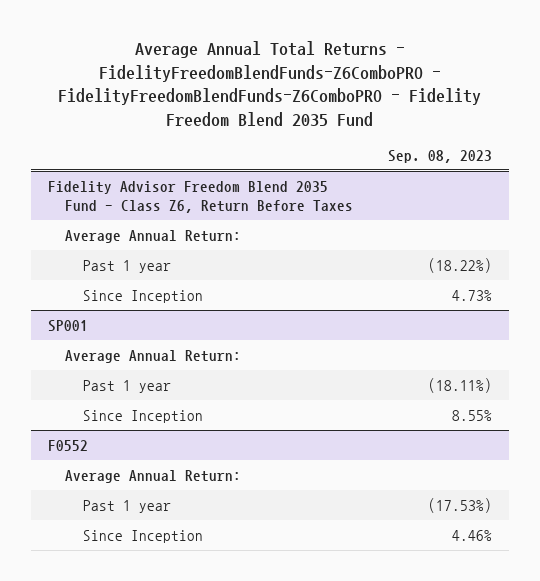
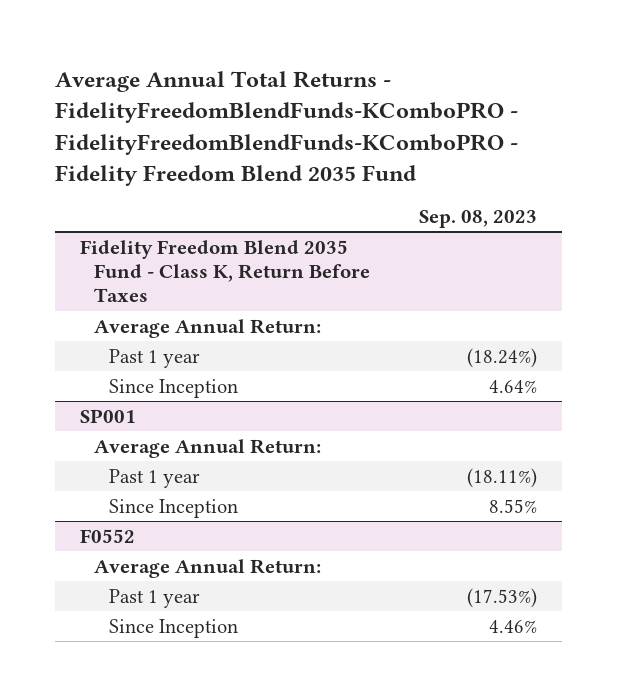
[57,41,481,126] Average Annual Total Returns - FidelityFreedomBlendFunds-Z6ComboPRO - FidelityFreedomBlendFunds-Z6ComboPRO - Fidelity Freedom Blend 2035 Fund -> [55,70,519,187] Average Annual Total Returns - FidelityFreedomBlendFunds-KComboPRO - FidelityFreedomBlendFunds-KComboPRO - Fidelity Freedom Blend 2035 Fund
[47,180,354,213] Fidelity Advisor Freedom Blend 2035 Fund - Class Z6, Return Before Taxes -> [79,239,371,303] Fidelity Freedom Blend 2035 Fund - Class K, Return Before Taxes
[427,257,492,273] (18.22%) -> [467,347,538,368] (18.24%)
[451,289,492,301] 4.73% -> [489,379,538,393] 4.64%

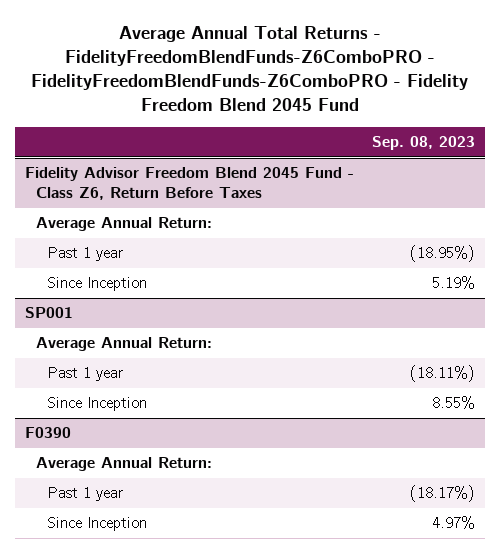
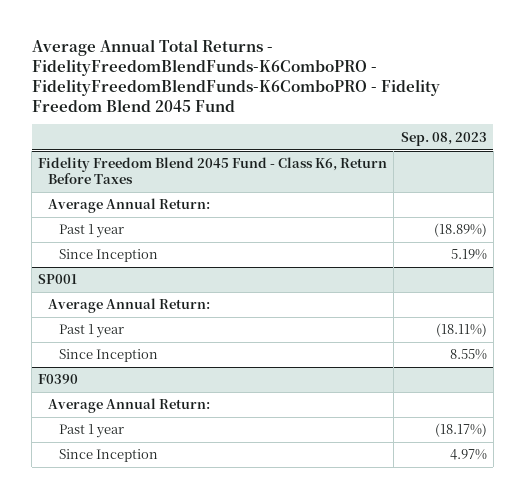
[30,26,468,112] Average Annual Total Returns - FidelityFreedomBlendFunds-Z6ComboPRO - FidelityFreedomBlendFunds-Z6ComboPRO - Fidelity Freedom Blend 2045 Fund -> [31,38,440,112] Average Annual Total Returns - FidelityFreedomBlendFunds-K6ComboPRO - FidelityFreedomBlendFunds-K6ComboPRO - Fidelity Freedom Blend 2045 Fund
[24,167,354,200] Fidelity Advisor Freedom Blend 2045 Fund - Class Z6, Return Before Taxes -> [38,157,388,185] Fidelity Freedom Blend 2045 Fund - Class K6, Return Before Taxes
[410,245,476,263] (18.95%) -> [433,223,487,238] (18.89%)

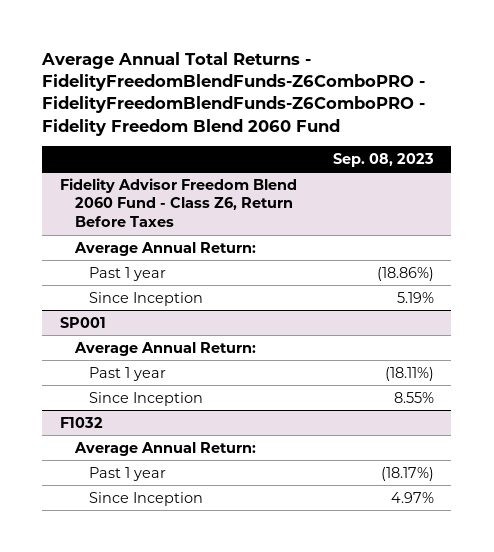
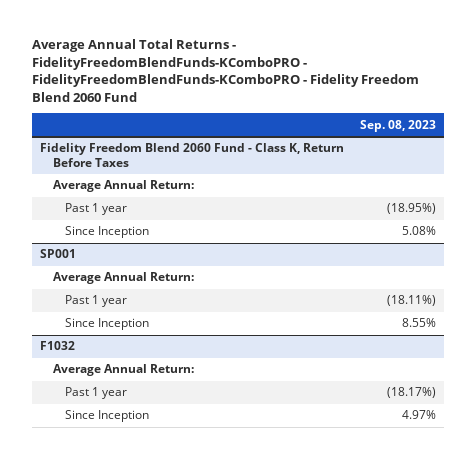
[41,51,426,136] Average Annual Total Returns - FidelityFreedomBlendFunds-Z6ComboPRO - FidelityFreedomBlendFunds-Z6ComboPRO - Fidelity Freedom Blend 2060 Fund -> [31,39,419,103] Average Annual Total Returns - FidelityFreedomBlendFunds-KComboPRO - FidelityFreedomBlendFunds-KComboPRO - Fidelity Freedom Blend 2060 Fund
[60,177,298,227] Fidelity Advisor Freedom Blend 2060 Fund - Class Z6, Return Before Taxes -> [39,143,344,167] Fidelity Freedom Blend 2060 Fund - Class K, Return Before Taxes
[376,266,434,281] (18.86%) -> [386,203,436,215] (18.95%)
[396,291,434,303] 5.19% -> [401,226,436,236] 5.08%

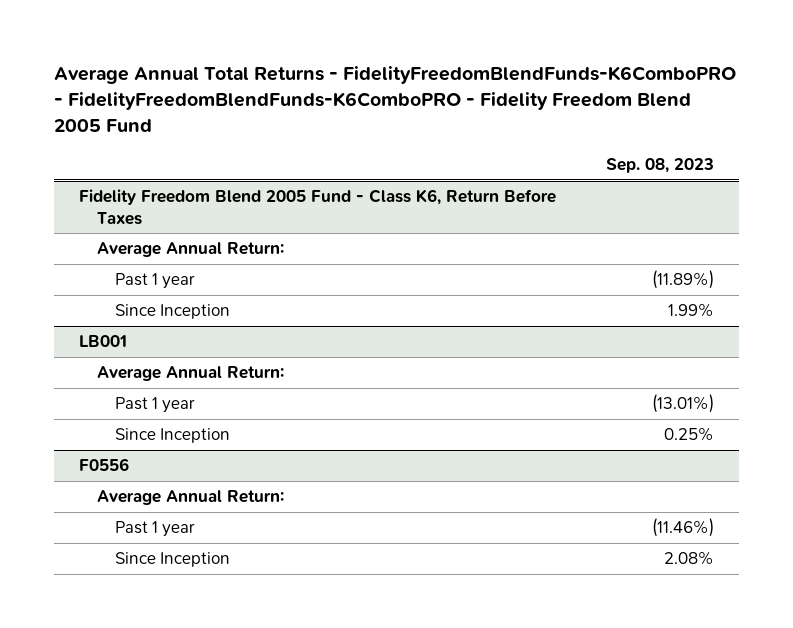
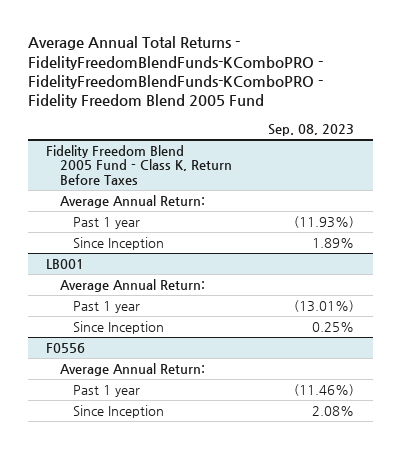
[53,65,736,133] Average Annual Total Returns - FidelityFreedomBlendFunds-K6ComboPRO - FidelityFreedomBlendFunds-K6ComboPRO - Fidelity Freedom Blend 2005 Fund -> [27,36,323,109] Average Annual Total Returns - FidelityFreedomBlendFunds-KComboPRO - FidelityFreedomBlendFunds-KComboPRO - Fidelity Freedom Blend 2005 Fund
[78,189,556,225] Fidelity Freedom Blend 2005 Fund - Class K6, Return Before Taxes -> [46,145,232,185] Fidelity Freedom Blend 2005 Fund - Class K, Return Before Taxes
[652,270,715,290] (11.89%) -> [294,216,355,229] (11.93%)
[668,303,715,318] 1.99% -> [312,238,355,249] 1.89%

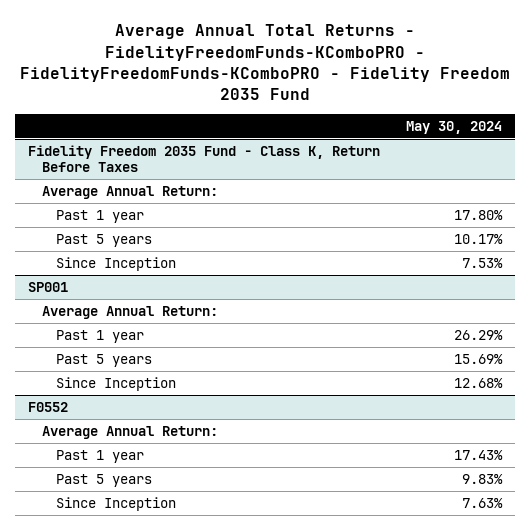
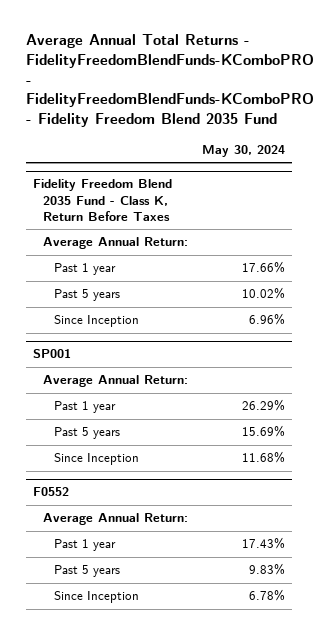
[20,24,511,100] Average Annual Total Returns - FidelityFreedomFunds-KComboPRO - FidelityFreedomFunds-KComboPRO - Fidelity Freedom 2035 Fund -> [25,34,314,127] Average Annual Total Returns - FidelityFreedomBlendFunds-KComboPRO - FidelityFreedomBlendFunds-KComboPRO - Fidelity Freedom Blend 2035 Fund
[28,145,381,173] Fidelity Freedom 2035 Fund - Class K, Return Before Taxes -> [32,179,172,221] Fidelity Freedom Blend 2035 Fund - Class K, Return Before Taxes
[453,210,503,221] 17.80% -> [242,261,286,274] 17.66%
[453,234,503,245] 10.17% -> [242,287,286,300] 10.02%
[461,258,503,269] 7.53% -> [249,313,286,326] 6.96%
[453,378,503,389] 12.68% -> [242,451,286,464] 11.68%
[461,498,503,509] 7.63% -> [249,589,286,602] 6.78%

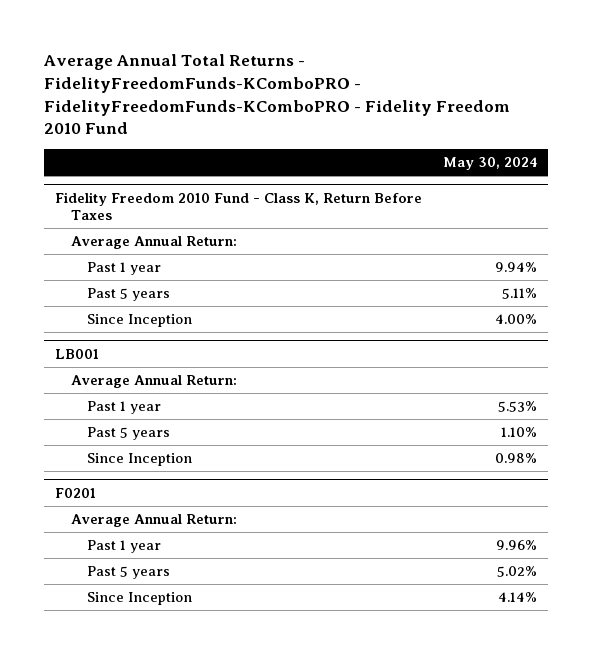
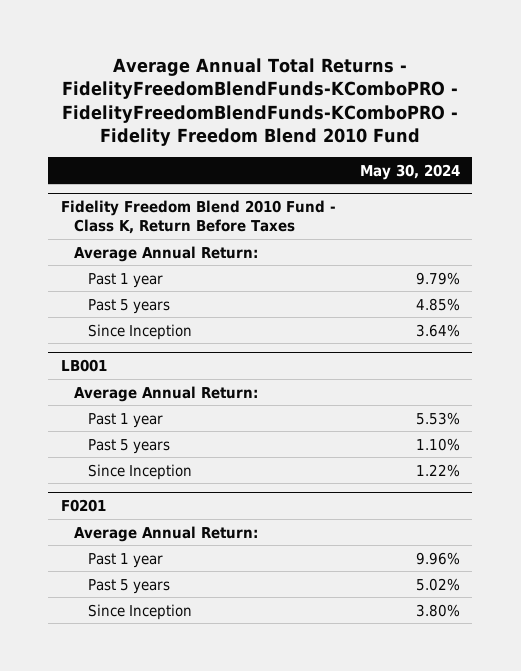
[42,54,510,135] Average Annual Total Returns - FidelityFreedomFunds-KComboPRO - FidelityFreedomFunds-KComboPRO - Fidelity Freedom 2010 Fund -> [62,57,459,147] Average Annual Total Returns - FidelityFreedomBlendFunds-KComboPRO - FidelityFreedomBlendFunds-KComboPRO - Fidelity Freedom Blend 2010 Fund
[54,191,422,220] Fidelity Freedom 2010 Fund - Class K, Return Before Taxes -> [60,200,336,235] Fidelity Freedom Blend 2010 Fund - Class K, Return Before Taxes
[495,262,538,273] 9.94% -> [416,271,461,285] 9.79%
[502,288,538,300] 5.11% -> [416,297,461,311] 4.85%
[495,314,538,325] 4.00% -> [416,323,461,337] 3.64%
[495,453,538,464] 0.98% -> [416,463,461,477] 1.22%
[498,592,538,603] 4.14% -> [416,603,461,617] 3.80%

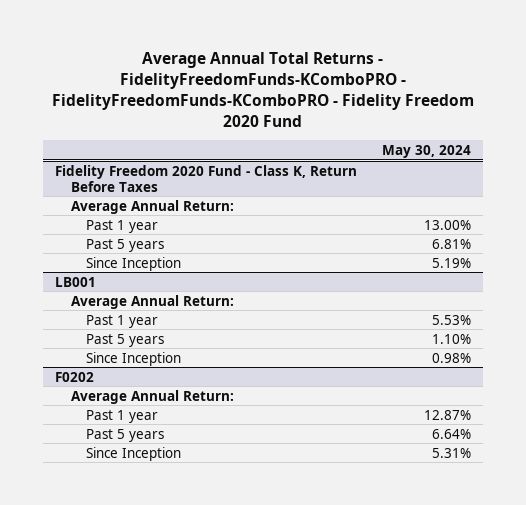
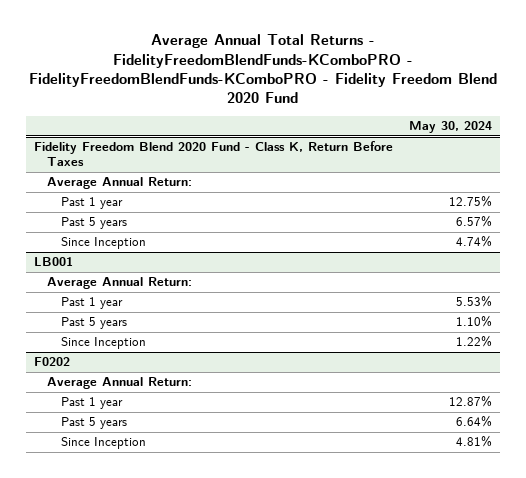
[52,51,475,127] Average Annual Total Returns - FidelityFreedomFunds-KComboPRO - FidelityFreedomFunds-KComboPRO - Fidelity Freedom 2020 Fund -> [28,34,497,104] Average Annual Total Returns - FidelityFreedomBlendFunds-KComboPRO - FidelityFreedomBlendFunds-KComboPRO - Fidelity Freedom Blend 2020 Fund
[55,164,358,192] Fidelity Freedom 2020 Fund - Class K, Return Before Taxes -> [33,141,393,167] Fidelity Freedom Blend 2020 Fund - Class K, Return Before Taxes
[423,219,471,230] 13.00% -> [448,195,492,208] 12.75%
[431,238,471,249] 6.81% -> [455,215,492,228] 6.57%
[431,257,471,268] 5.19% -> [455,235,492,248] 4.74%
[431,352,471,363] 0.98% -> [455,335,492,348] 1.22%
[431,447,471,458] 5.31% -> [455,435,492,448] 4.81%

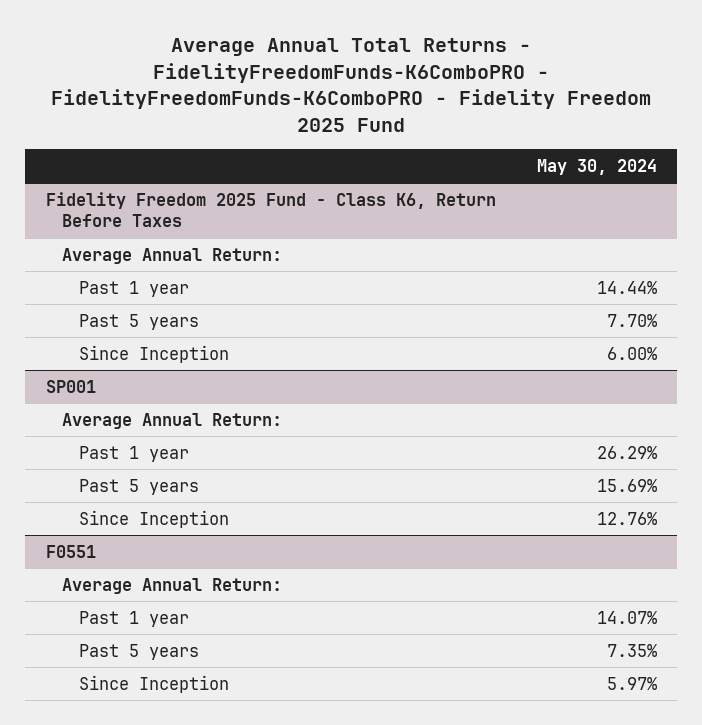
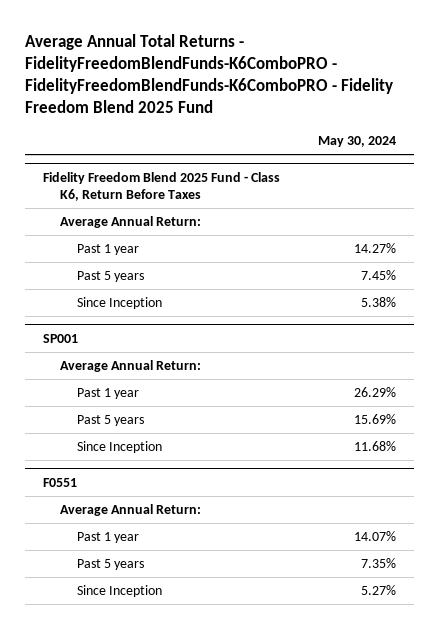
[51,38,652,132] Average Annual Total Returns - FidelityFreedomFunds-K6ComboPRO - FidelityFreedomFunds-K6ComboPRO - Fidelity Freedom 2025 Fund -> [24,33,393,113] Average Annual Total Returns - FidelityFreedomBlendFunds-K6ComboPRO - FidelityFreedomBlendFunds-K6ComboPRO - Fidelity Freedom Blend 2025 Fund
[45,191,496,228] Fidelity Freedom 2025 Fund - Class K6, Return Before Taxes -> [43,171,281,201] Fidelity Freedom Blend 2025 Fund - Class K6, Return Before Taxes
[596,280,657,294] 14.44% -> [353,243,396,254] 14.27%
[606,313,657,327] 7.70% -> [360,270,396,281] 7.45%
[606,346,657,360] 6.00% -> [360,297,396,308] 5.38%
[596,511,657,525] 12.76% -> [353,441,396,452] 11.68%
[606,676,657,690] 5.97% -> [360,585,396,596] 5.27%

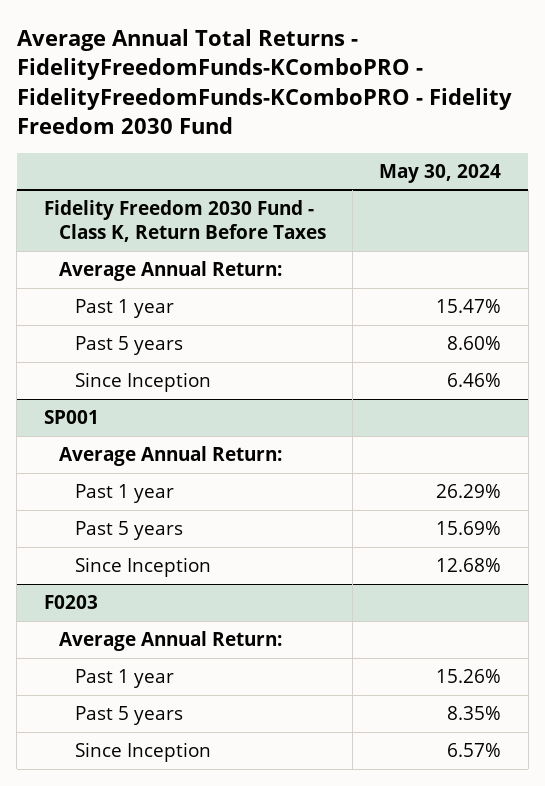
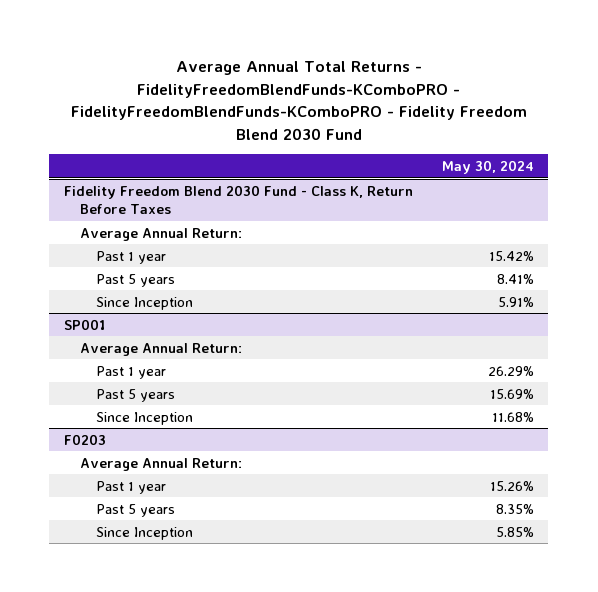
[16,29,512,135] Average Annual Total Returns - FidelityFreedomFunds-KComboPRO - FidelityFreedomFunds-KComboPRO - Fidelity Freedom 2030 Fund -> [70,61,527,140] Average Annual Total Returns - FidelityFreedomBlendFunds-KComboPRO - FidelityFreedomBlendFunds-KComboPRO - Fidelity Freedom Blend 2030 Fund
[43,199,327,243] Fidelity Freedom 2030 Fund - Class K, Return Before Taxes -> [63,184,413,215] Fidelity Freedom Blend 2030 Fund - Class K, Return Before Taxes
[436,298,502,313] 15.47% -> [488,250,534,261] 15.42%
[447,335,502,350] 8.60% -> [496,273,534,284] 8.41%
[447,372,502,387] 6.46% -> [497,296,534,307] 5.91%
[436,557,502,572] 12.68% -> [491,411,534,422] 11.68%
[447,742,502,757] 6.57% -> [495,526,534,537] 5.85%

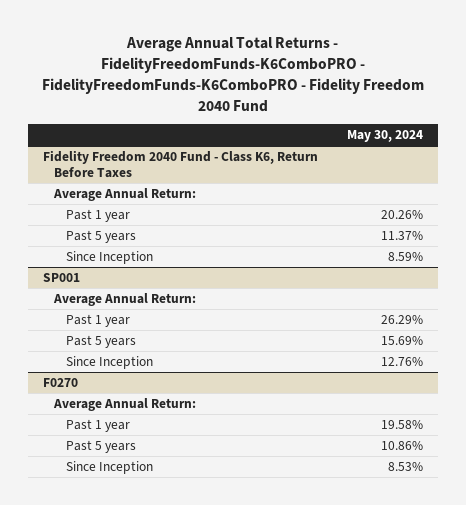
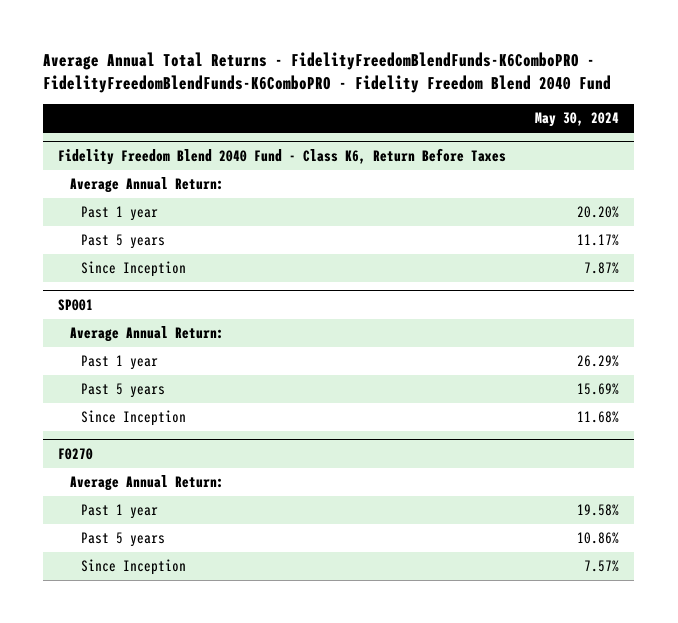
[41,37,424,112] Average Annual Total Returns - FidelityFreedomFunds-K6ComboPRO - FidelityFreedomFunds-K6ComboPRO - Fidelity Freedom 2040 Fund -> [43,52,612,94] Average Annual Total Returns - FidelityFreedomBlendFunds-K6ComboPRO - FidelityFreedomBlendFunds-K6ComboPRO - Fidelity Freedom Blend 2040 Fund
[42,149,318,179] Fidelity Freedom 2040 Fund - Class K6, Return Before Taxes -> [58,148,507,166] Fidelity Freedom Blend 2040 Fund - Class K6, Return Before Taxes
[381,209,424,219] 20.26% -> [577,206,620,219] 20.20%
[381,230,424,240] 11.37% -> [577,234,620,247] 11.17%
[388,251,424,261] 8.59% -> [584,262,620,275] 7.87%
[381,356,424,366] 12.76% -> [577,411,620,424] 11.68%
[388,461,424,471] 8.53% -> [584,560,620,573] 7.57%

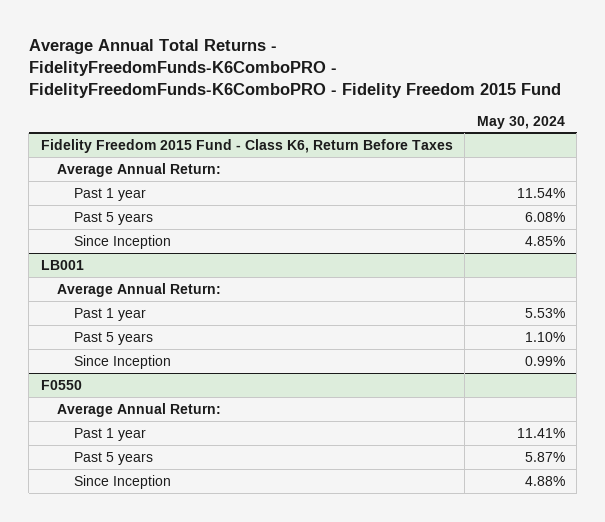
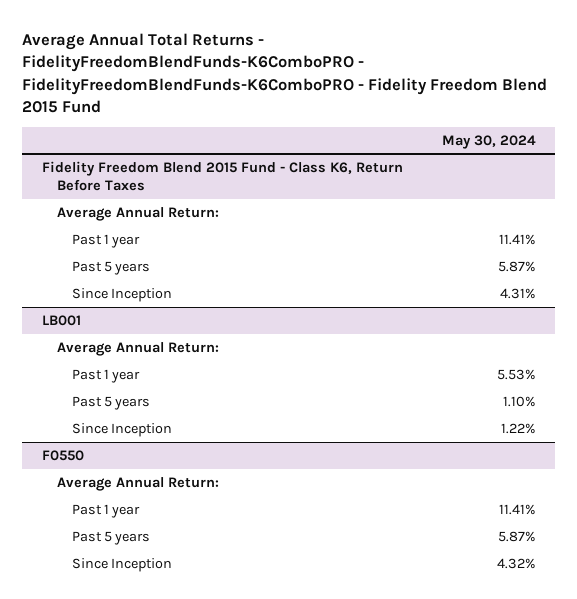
[28,38,561,98] Average Annual Total Returns - FidelityFreedomFunds-K6ComboPRO - FidelityFreedomFunds-K6ComboPRO - Fidelity Freedom 2015 Fund -> [22,32,548,114] Average Annual Total Returns - FidelityFreedomBlendFunds-K6ComboPRO - FidelityFreedomBlendFunds-K6ComboPRO - Fidelity Freedom Blend 2015 Fund
[40,138,453,153] Fidelity Freedom 2015 Fund - Class K6, Return Before Taxes -> [41,160,403,191] Fidelity Freedom Blend 2015 Fund - Class K6, Return Before Taxes
[516,187,565,198] 11.54% -> [498,233,536,245] 11.41%
[524,211,565,222] 6.08% -> [497,260,536,272] 5.87%
[524,235,565,246] 4.85% -> [499,287,536,299] 4.31%
[524,355,565,366] 0.99% -> [500,422,536,434] 1.22%
[524,475,565,486] 4.88% -> [496,557,536,569] 4.32%

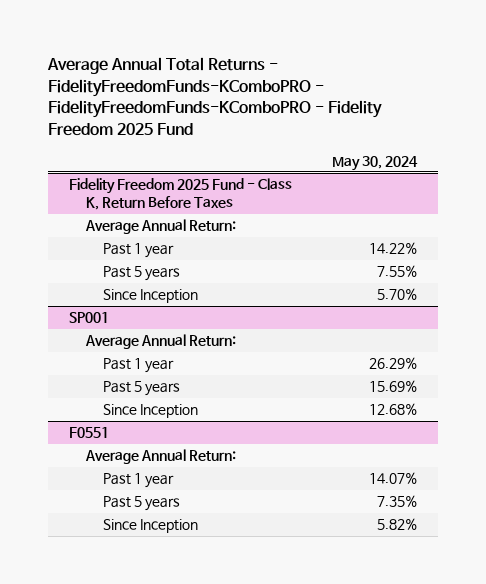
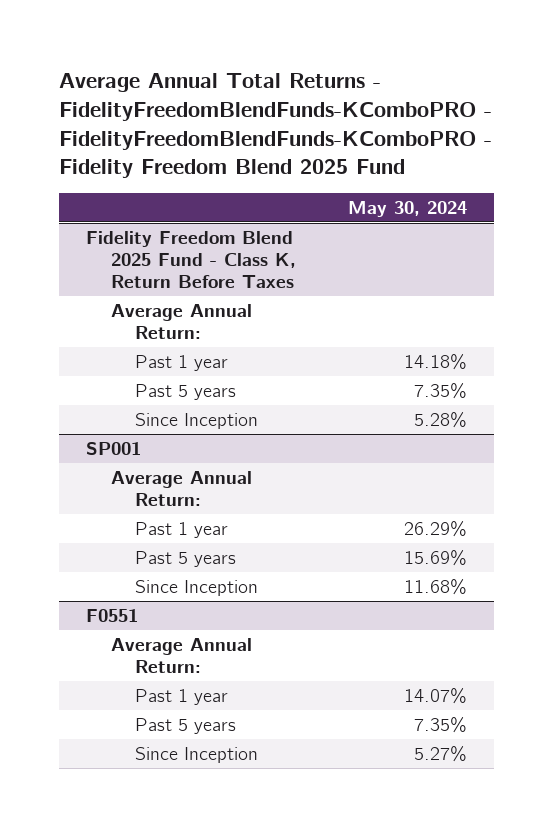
[47,56,383,137] Average Annual Total Returns - FidelityFreedomFunds-KComboPRO - FidelityFreedomFunds-KComboPRO - Fidelity Freedom 2025 Fund -> [59,73,493,179] Average Annual Total Returns - FidelityFreedomBlendFunds-KComboPRO - FidelityFreedomBlendFunds-KComboPRO - Fidelity Freedom Blend 2025 Fund
[68,178,292,211] Fidelity Freedom 2025 Fund - Class K, Return Before Taxes -> [85,230,296,288] Fidelity Freedom Blend 2025 Fund - Class K, Return Before Taxes
[369,242,418,255] 14.22% -> [404,353,468,370] 14.18%
[377,265,418,278] 7.55% -> [414,382,468,399] 7.35%
[377,288,418,301] 5.70% -> [414,411,468,428] 5.28%
[369,403,418,416] 12.68% -> [404,578,468,595] 11.68%
[377,518,418,531] 5.82% -> [414,745,468,762] 5.27%

